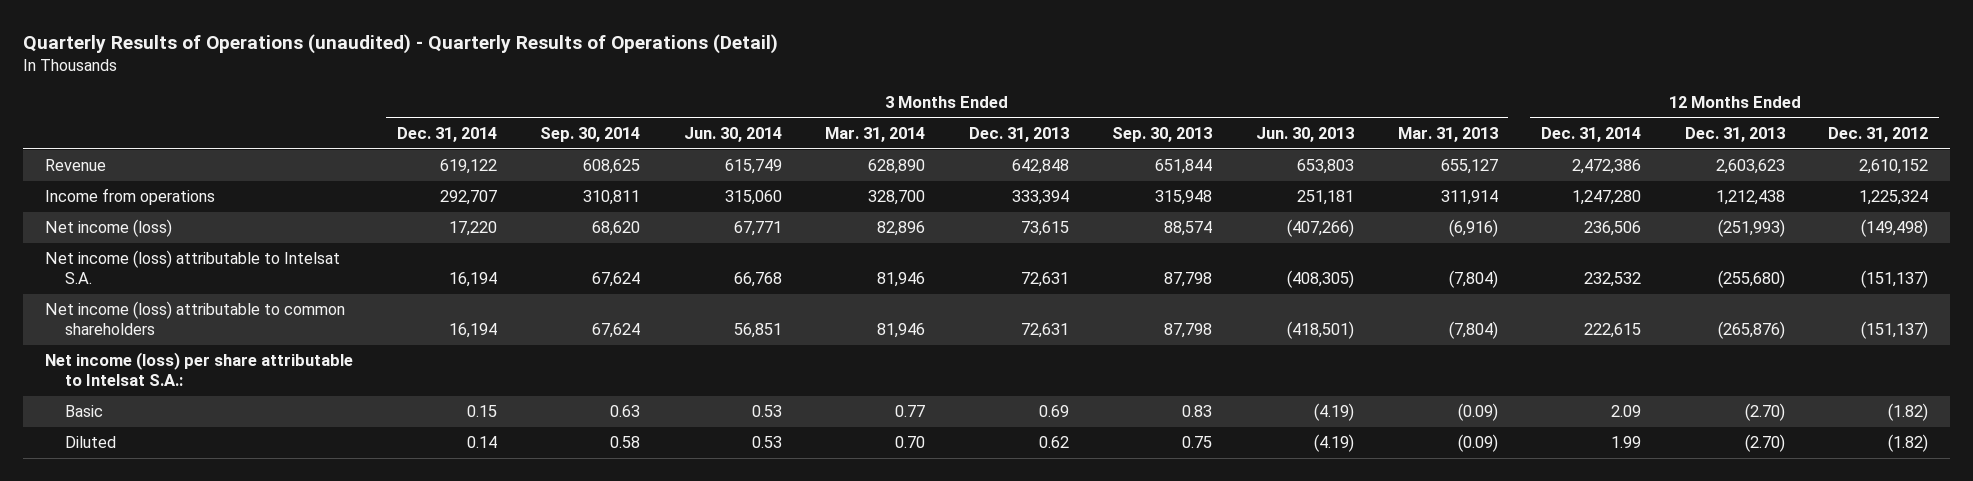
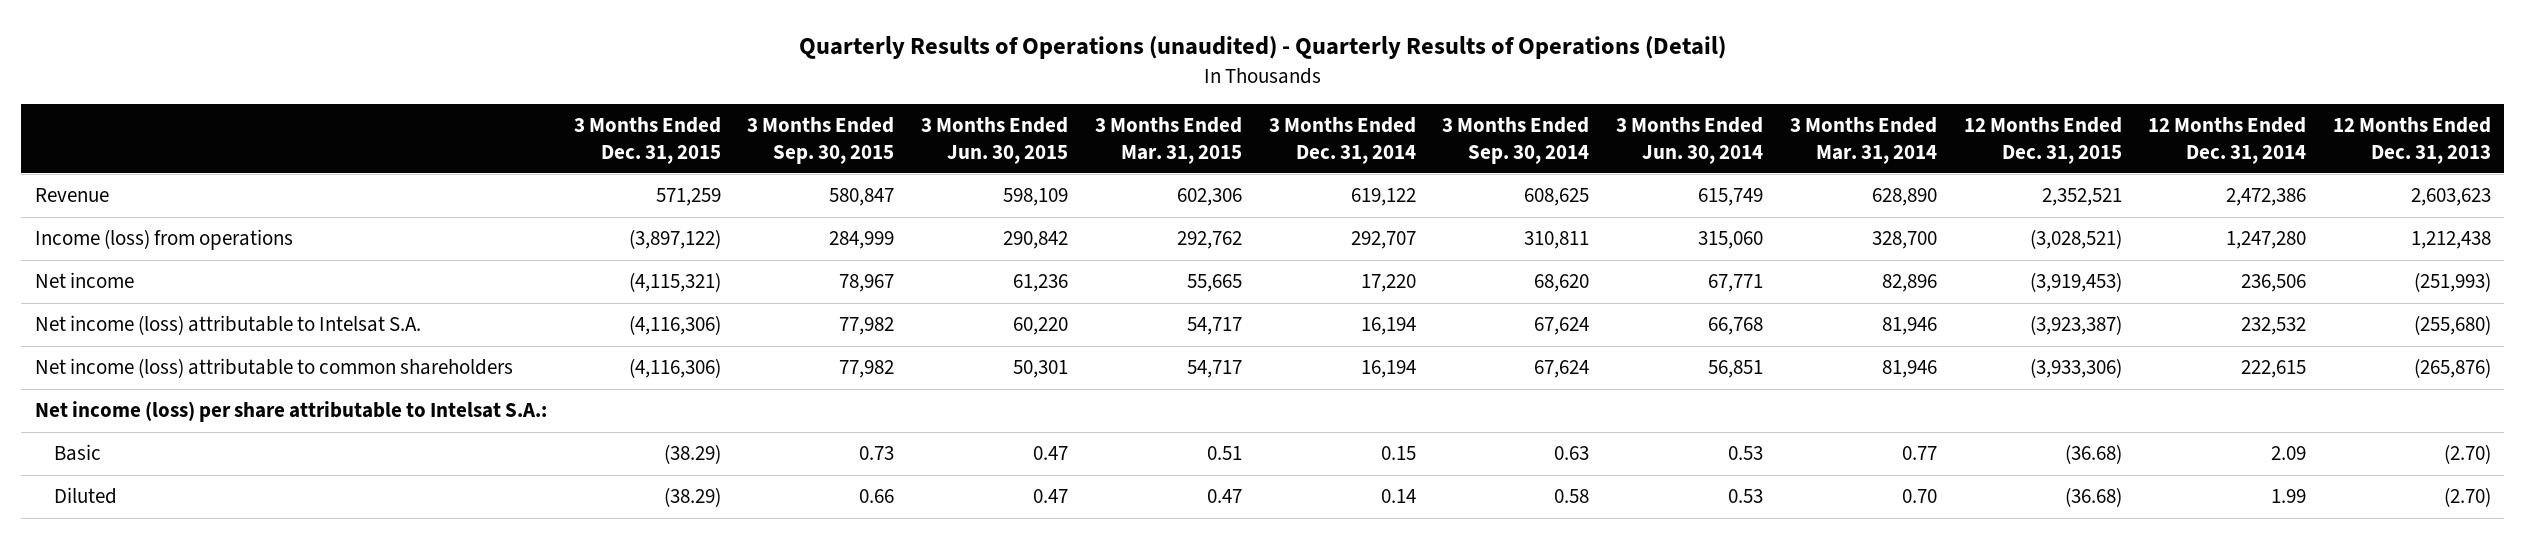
[968,127,1069,143] Dec. 31, 2013 -> none
[1112,127,1213,143] Sep. 30, 2013 -> none
[1255,127,1354,143] Jun. 30, 2013 -> none
[1397,127,1498,143] Mar. 31, 2013 -> none
[1828,127,1929,143] Dec. 31, 2012 -> none
none -> [573,117,721,164] 3 Months Ended Dec. 31, 2015
none -> [747,117,895,164] 3 Months Ended Sep. 30, 2015
none -> [921,117,1069,164] 3 Months Ended Jun. 30, 2015
none -> [1094,117,1242,164] 3 Months Ended Mar. 31, 2015
none -> [1963,117,2122,164] 12 Months Ended Dec. 31, 2015
[45,188,216,206] Income from operations -> [34,229,293,251] Income (loss) from operations
[45,219,173,238] Net income (loss) -> [34,272,134,289] Net income

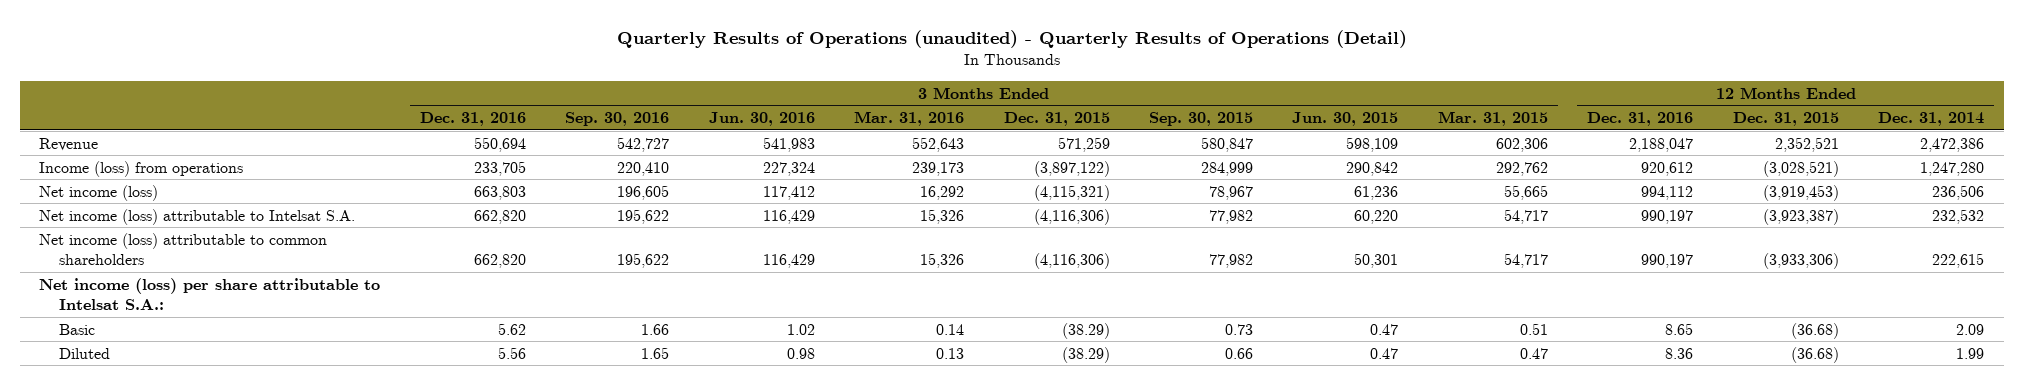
[1268,117,1416,164] 3 Months Ended Dec. 31, 2014 -> none
[1442,117,1590,164] 3 Months Ended Sep. 30, 2014 -> none
[1616,117,1764,164] 3 Months Ended Jun. 30, 2014 -> none
[1789,117,1937,164] 3 Months Ended Mar. 31, 2014 -> none
[2333,117,2492,164] 12 Months Ended Dec. 31, 2013 -> none
none -> [419,112,526,127] Dec. 31, 2016
none -> [565,112,670,127] Sep. 30, 2016
none -> [708,112,815,127] Jun. 30, 2016
none -> [854,111,965,127] Mar. 31, 2016
none -> [1587,112,1694,127] Dec. 31, 2016
[34,272,134,289] Net income -> [39,184,159,201] Net income (loss)

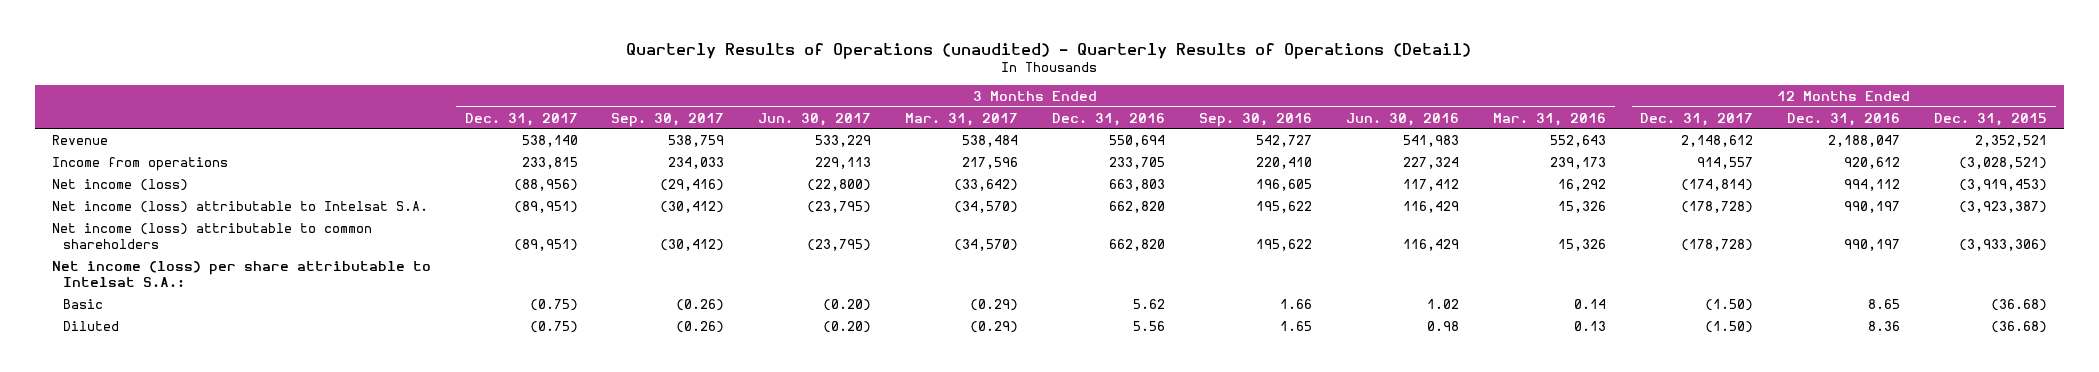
[1003,112,1110,127] Dec. 31, 2015 -> none
[1148,112,1253,127] Sep. 30, 2015 -> none
[1292,112,1399,127] Jun. 30, 2015 -> none
[1437,111,1548,127] Mar. 31, 2015 -> none
[1878,112,1985,127] Dec. 31, 2014 -> none
none -> [464,112,578,126] Dec. 31, 2017
none -> [611,112,725,127] Sep. 30, 2017
none -> [758,112,872,126] Jun. 30, 2017
none -> [905,112,1019,126] Mar. 31, 2017
none -> [1640,112,1754,126] Dec. 31, 2017
[39,160,244,177] Income (loss) from operations -> [51,156,228,171] Income from operations

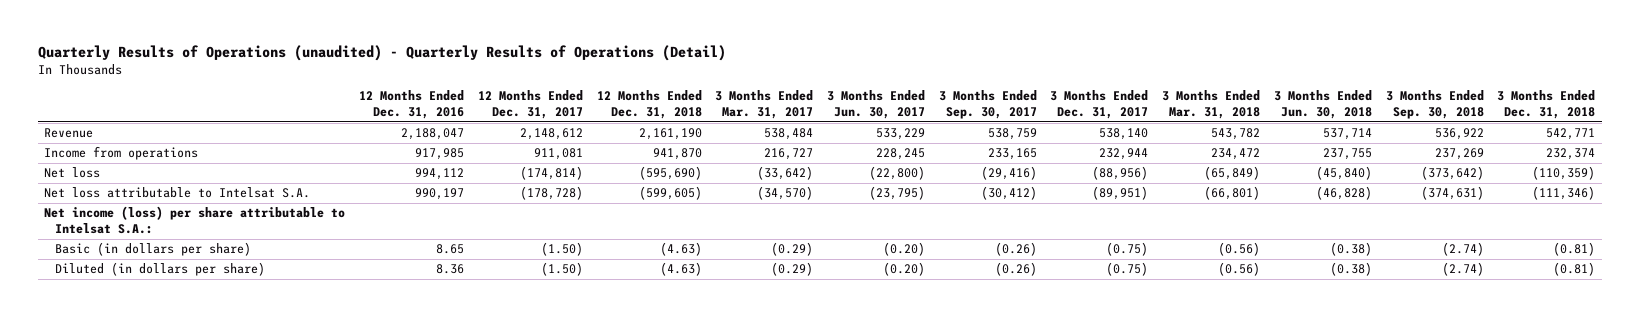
[1052,112,1166,126] Dec. 31, 2016 -> none
[1199,112,1313,127] Sep. 30, 2016 -> none
[1346,112,1460,126] Jun. 30, 2016 -> none
[1493,112,1607,126] Mar. 31, 2016 -> none
[1934,112,2048,126] Dec. 31, 2015 -> none
none -> [596,90,702,120] 12 Months Ended Dec. 31, 2018
none -> [1162,90,1261,120] 3 Months Ended Mar. 31, 2018
none -> [1273,90,1372,120] 3 Months Ended Jun. 30, 2018
none -> [1385,90,1484,120] 3 Months Ended Sep. 30, 2018
none -> [1497,90,1596,120] 3 Months Ended Dec. 31, 2018
[51,222,372,250] Net income (loss) attributable to common shareholders -> none
[521,156,578,169] 233,815 -> [1099,148,1149,161] 232,944
[668,156,725,169] 234,033 -> [987,148,1037,161] 233,165
[815,156,872,169] 229,113 -> [876,148,926,161] 228,245
[962,156,1019,169] 217,596 -> [764,148,814,161] 216,727
[1697,156,1754,169] 914,557 -> [533,148,583,161] 911,081
[1844,156,1901,169] 920,612 -> [415,148,465,161] 917,985
[51,178,188,191] Net income (loss) -> [44,167,101,179] Net loss
[51,200,428,213] Net income (loss) attributable to Intelsat S.A. -> [44,187,311,199] Net loss attributable to Intelsat S.A.
[62,298,103,309] Basic -> [55,242,252,257] Basic (in dollars per share)
[62,320,119,331] Diluted -> [55,262,266,277] Diluted (in dollars per share)

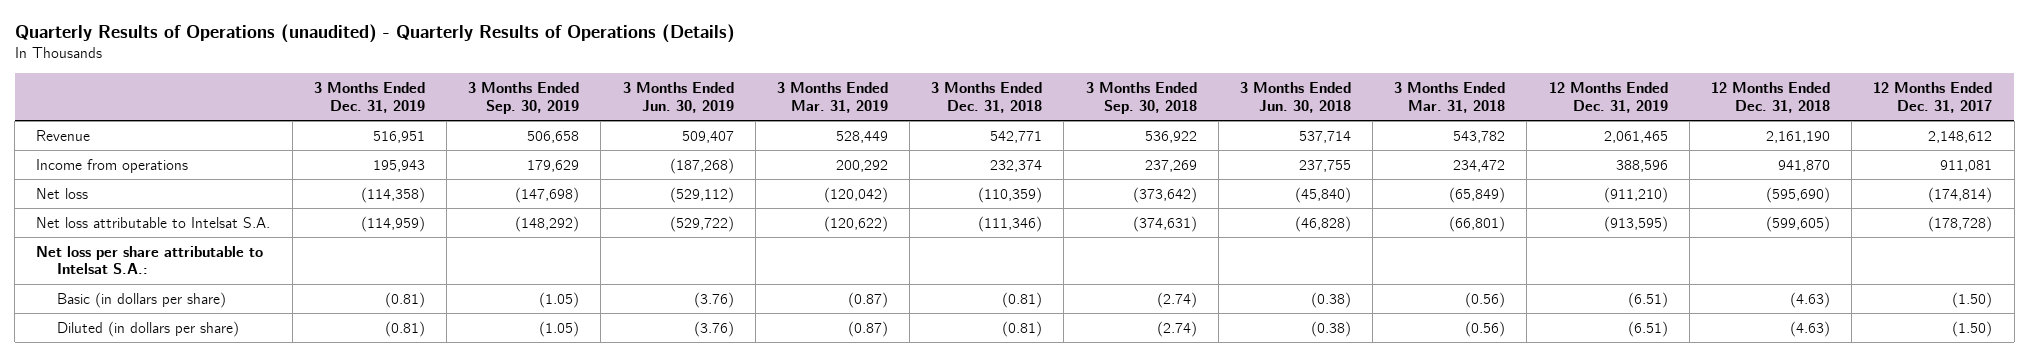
[37,44,726,61] Quarterly Results of Operations (unaudited) - Quarterly Results of Operations (Detail) -> [14,24,735,44] Quarterly Results of Operations (unaudited) - Quarterly Results of Operations (Details)
[359,90,465,120] 12 Months Ended Dec. 31, 2016 -> none
[715,90,814,120] 3 Months Ended Mar. 31, 2017 -> none
[827,90,926,120] 3 Months Ended Jun. 30, 2017 -> none
[938,90,1037,120] 3 Months Ended Sep. 30, 2017 -> none
[1050,90,1149,120] 3 Months Ended Dec. 31, 2017 -> none
none -> [313,82,425,113] 3 Months Ended Dec. 31, 2019
none -> [468,82,580,114] 3 Months Ended Sep. 30, 2019
none -> [622,82,734,113] 3 Months Ended Jun. 30, 2019
none -> [776,82,888,113] 3 Months Ended Mar. 31, 2019
none -> [1548,82,1668,113] 12 Months Ended Dec. 31, 2019
[44,206,346,235] Net income (loss) per share attributable to Intelsat S.A.: -> [36,245,264,275] Net loss per share attributable to Intelsat S.A.:

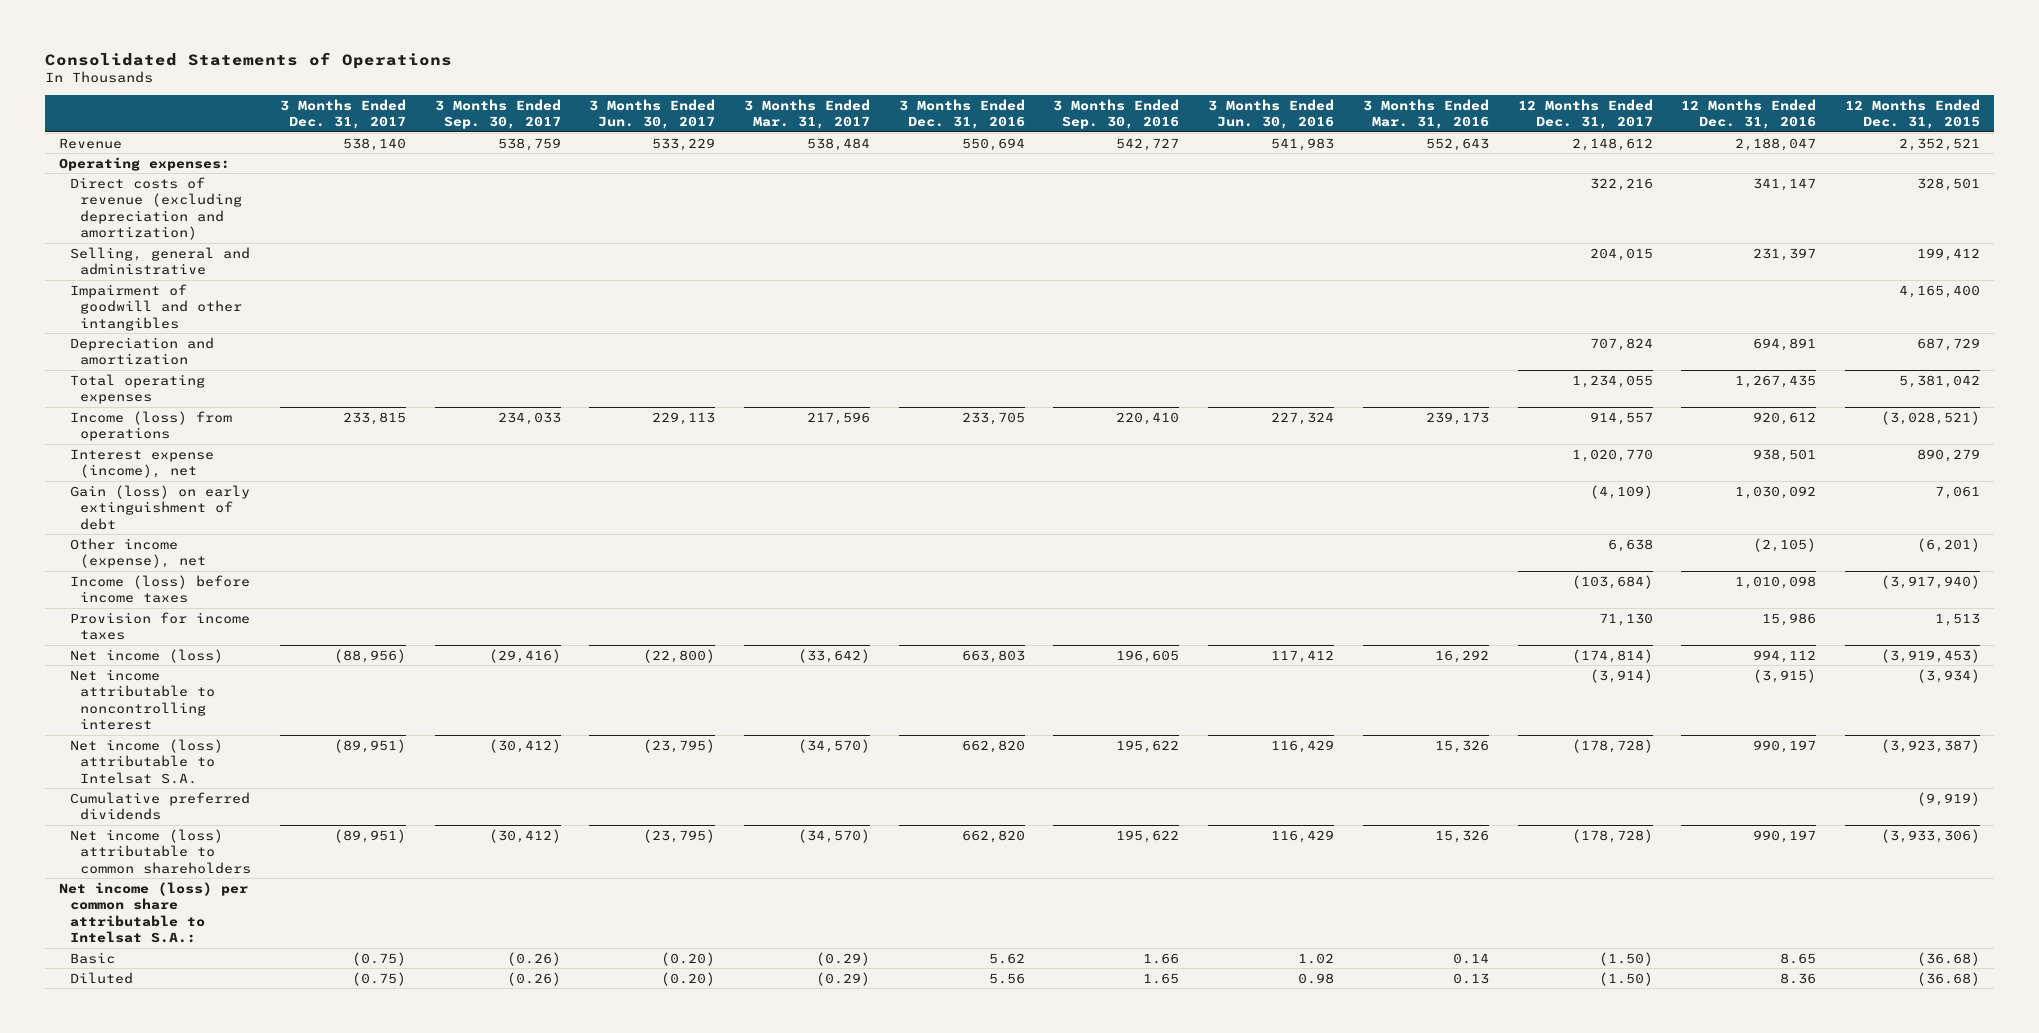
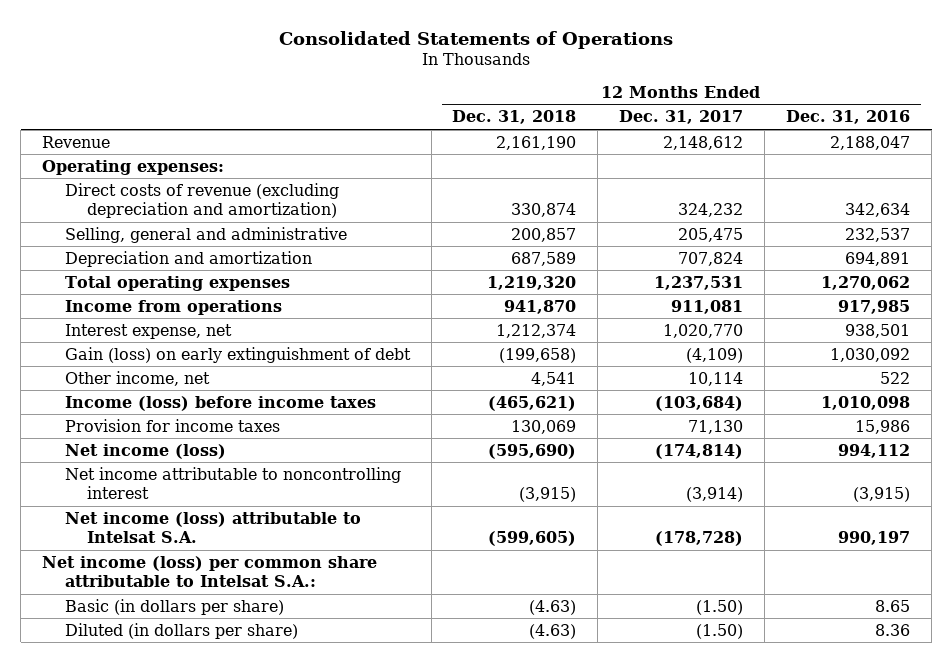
[279,98,406,130] 3 Months Ended Dec. 31, 2017 -> none
[434,98,561,130] 3 Months Ended Sep. 30, 2017 -> none
[589,98,716,130] 3 Months Ended Jun. 30, 2017 -> none
[744,98,871,130] 3 Months Ended Mar. 31, 2017 -> none
[898,98,1025,130] 3 Months Ended Dec. 31, 2016 -> none
[1053,98,1180,130] 3 Months Ended Sep. 30, 2016 -> none
[1208,98,1335,130] 3 Months Ended Jun. 30, 2016 -> none
[1362,98,1489,130] 3 Months Ended Mar. 31, 2016 -> none
[1845,98,1981,130] 12 Months Ended Dec. 31, 2015 -> none
none -> [452,110,577,125] Dec. 31, 2018
[69,283,243,331] Impairment of goodwill and other intangibles -> none
[1589,177,1653,191] 322,216 -> [678,203,744,218] 324,232
[1753,177,1817,191] 341,147 -> [845,203,911,218] 342,634
[1589,247,1653,261] 204,015 -> [678,227,744,242] 205,475
[1753,247,1817,261] 231,397 -> [845,227,911,242] 232,537
[1571,374,1653,388] 1,234,055 -> [654,275,744,290] 1,237,531
[1735,374,1817,388] 1,267,435 -> [821,275,911,290] 1,270,062
[69,410,232,442] Income (loss) from operations -> [64,299,282,315] Income from operations
[1589,411,1653,425] 914,557 -> [671,299,744,314] 911,081
[1753,411,1817,425] 920,612 -> [838,299,911,314] 917,985
[69,448,214,479] Interest expense (income), net -> [64,323,232,339] Interest expense, net
[69,537,207,569] Other income (expense), net -> [64,370,210,386] Other income, net
[1607,538,1653,552] 6,638 -> [688,371,744,386] 10,114
[1753,537,1817,552] (2,105) -> [880,371,911,384] 522
[69,791,250,821] Cumulative preferred dividends -> none
[69,828,252,874] Net income (loss) attributable to common shareholders -> none
[69,951,115,964] Basic -> [64,598,284,615] Basic (in dollars per share)
[69,971,133,984] Diluted -> [64,622,298,639] Diluted (in dollars per share)

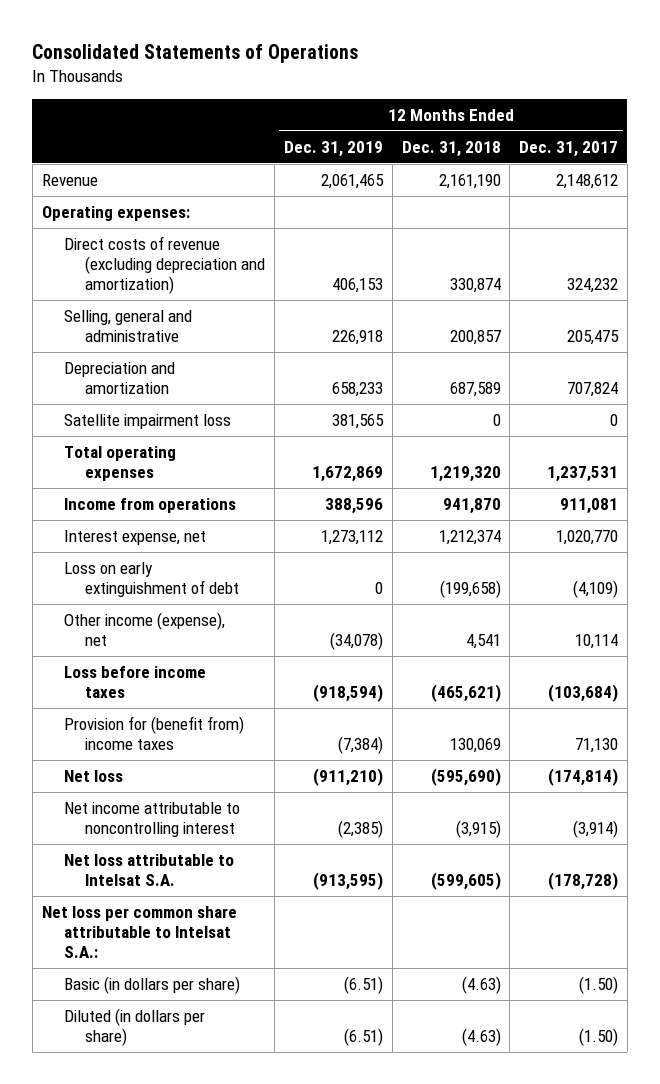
[786,110,911,125] Dec. 31, 2016 -> none
none -> [283,140,383,157] Dec. 31, 2019
none -> [63,414,231,430] Satellite impairment loss
[64,346,411,363] Gain (loss) on early extinguishment of debt -> [63,562,240,597] Loss on early extinguishment of debt
[64,370,210,386] Other income, net -> [63,612,225,646] Other income (expense), net
[64,395,376,411] Income (loss) before income taxes -> [63,666,206,698] Loss before income taxes
[64,418,280,432] Provision for income taxes -> [63,716,244,750] Provision for (benefit from) income taxes
[64,443,226,459] Net income (loss) -> [63,770,123,783] Net loss
[64,511,361,544] Net income (loss) attributable to Intelsat S.A. -> [63,854,234,886] Net loss attributable to Intelsat S.A.
[42,555,378,588] Net income (loss) per common share attributable to Intelsat S.A.: -> [41,906,237,958] Net loss per common share attributable to Intelsat S.A.:

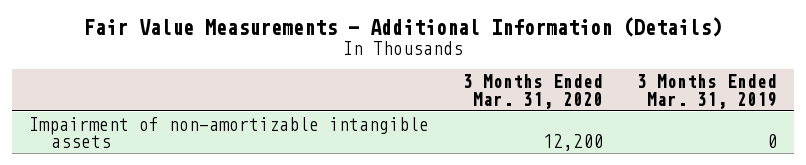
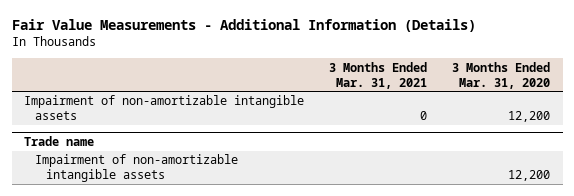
[636,74,777,109] 3 Months Ended Mar. 31, 2019 -> none
none -> [329,61,428,89] 3 Months Ended Mar. 31, 2021
none -> [24,135,95,146] Trade name
none -> [35,154,239,183] Impairment of non-amortizable intangible assets

